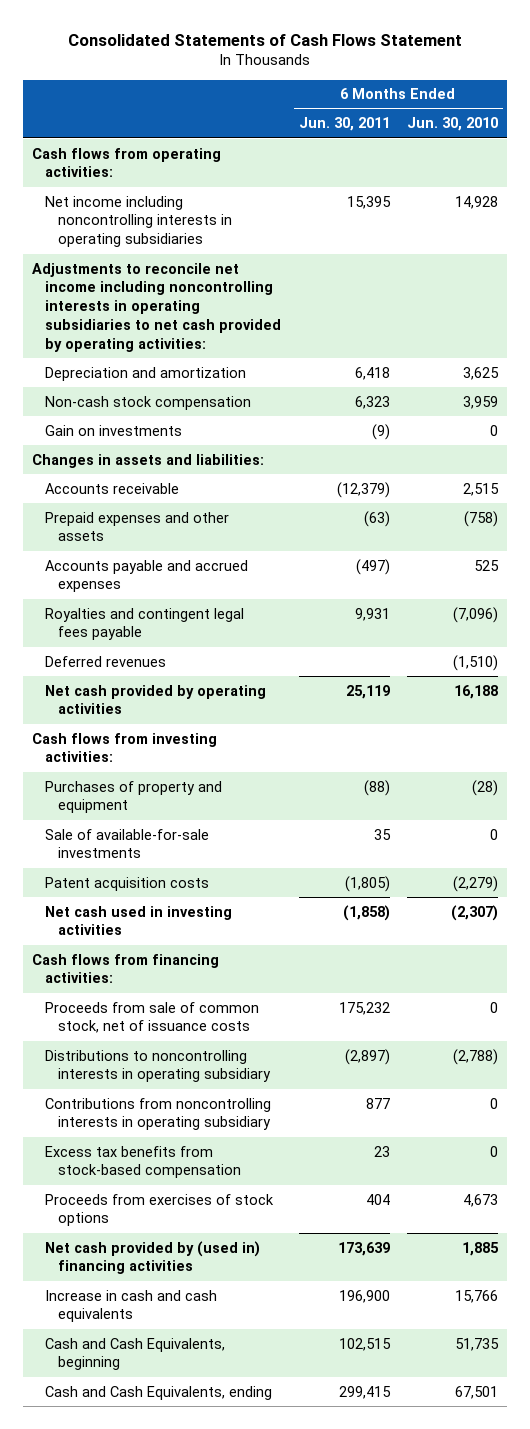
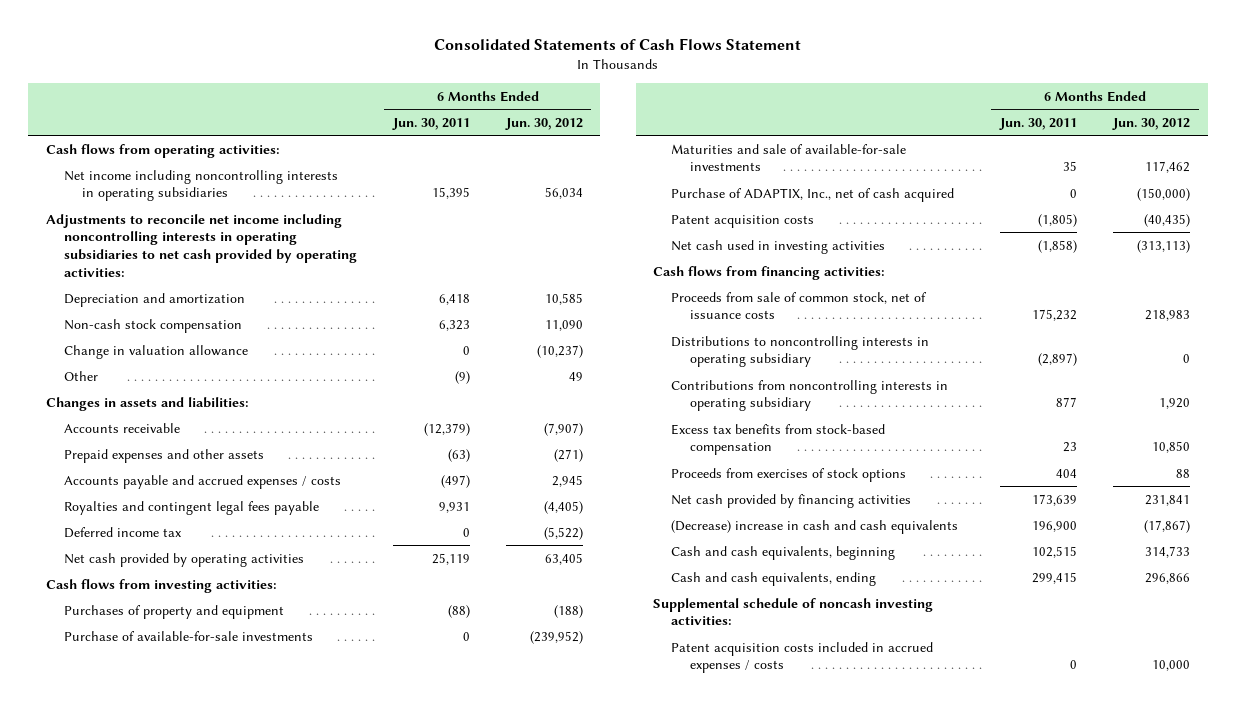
[407,117,499,132] Jun. 30, 2010 -> none
none -> [504,117,583,130] Jun. 30, 2012
[44,424,182,436] Gain on investments -> none
none -> [64,344,249,359] Change in valuation allowance
none -> [64,370,99,381] Other
[44,559,248,593] Accounts payable and accrued expenses -> [64,474,342,489] Accounts payable and accrued expenses / costs
[44,655,166,667] Deferred revenues -> none
none -> [64,526,183,538] Deferred income tax
none -> [64,630,314,641] Purchase of available-for-sale investments
[44,828,209,859] Sale of available-for-sale investments -> [671,143,907,172] Maturities and sale of available-for-sale investments
none -> [671,187,955,202] Purchase of ADAPTIX, Inc., net of cash acquired
[44,1240,260,1275] Net cash provided by (used in) financing activities -> [671,493,912,508] Net cash provided by financing activities
[44,1289,217,1323] Increase in cash and cash equivalents -> [671,519,959,534] (Decrease) increase in cash and cash equivalents
[44,1337,225,1371] Cash and Cash Equivalents, beginning -> [671,545,896,560] Cash and cash equivalents, beginning
[44,1385,272,1400] Cash and Cash Equivalents, ending -> [671,571,877,586] Cash and cash equivalents, ending
none -> [653,597,934,626] Supplemental schedule of noncash investing activities:
none -> [671,641,934,674] Patent acquisition costs included in accrued expenses / costs

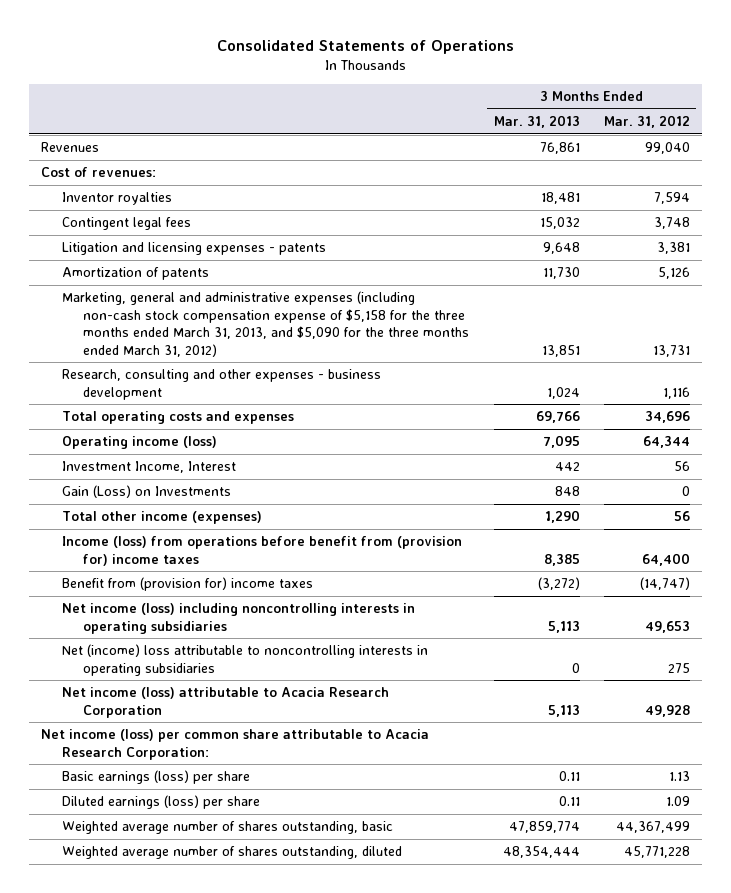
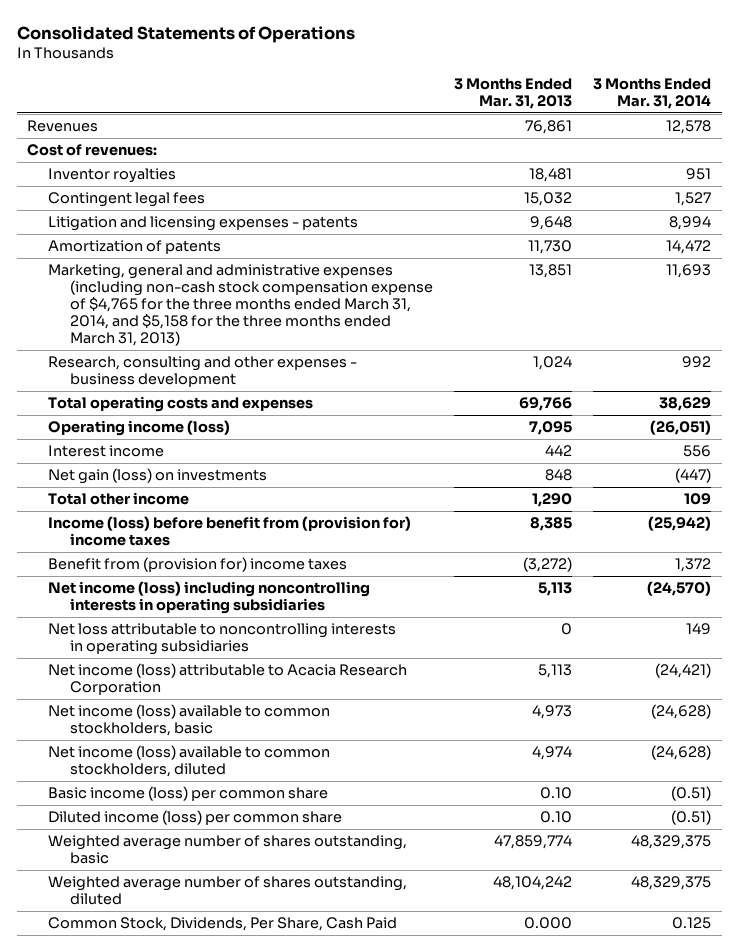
[603,115,690,129] Mar. 31, 2012 -> none
none -> [593,78,712,110] 3 Months Ended Mar. 31, 2014
[62,291,470,357] Marketing, general and administrative expenses (including non-cash stock compensation expense of $5,158 for the three months ended March 31, 2013, and $5,090 for the three months ended March 31, 2012) -> [48,263,433,347] Marketing, general and administrative expenses (including non-cash stock compensation expense of $4,765 for the three months ended March 31, 2014, and $5,158 for the three months ended March 31, 2013)
[62,461,237,474] Investment Income, Interest -> [48,444,165,457] Interest income
[62,485,232,499] Gain (Loss) on Investments -> [48,467,268,484] Net gain (loss) on investments
[62,511,263,525] Total other income (expenses) -> [48,491,190,505] Total other income
[62,536,463,566] Income (loss) from operations before benefit from (provision for) income taxes -> [48,515,412,546] Income (loss) before benefit from (provision for) income taxes
[62,644,429,676] Net (income) loss attributable to noncontrolling interests in operating subsidiaries -> [48,622,397,655] Net loss attributable to noncontrolling interests in operating subsidiaries
[41,729,430,760] Net income (loss) per common share attributable to Acacia Research Corporation: -> none
none -> [48,703,331,736] Net income (loss) available to common stockholders, basic
none -> [48,744,331,777] Net income (loss) available to common stockholders, diluted
[62,770,251,785] Basic earnings (loss) per share -> [48,785,329,801] Basic income (loss) per common share
[558,771,580,782] 0.11 -> [539,786,572,799] 0.10
[62,795,261,810] Diluted earnings (loss) per share -> [48,809,343,825] Diluted income (loss) per common share
[558,796,580,807] 0.11 -> [539,810,572,823] 0.10
[502,846,580,859] 48,354,444 -> [492,875,572,890] 48,104,242
none -> [48,916,398,931] Common Stock, Dividends, Per Share, Cash Paid

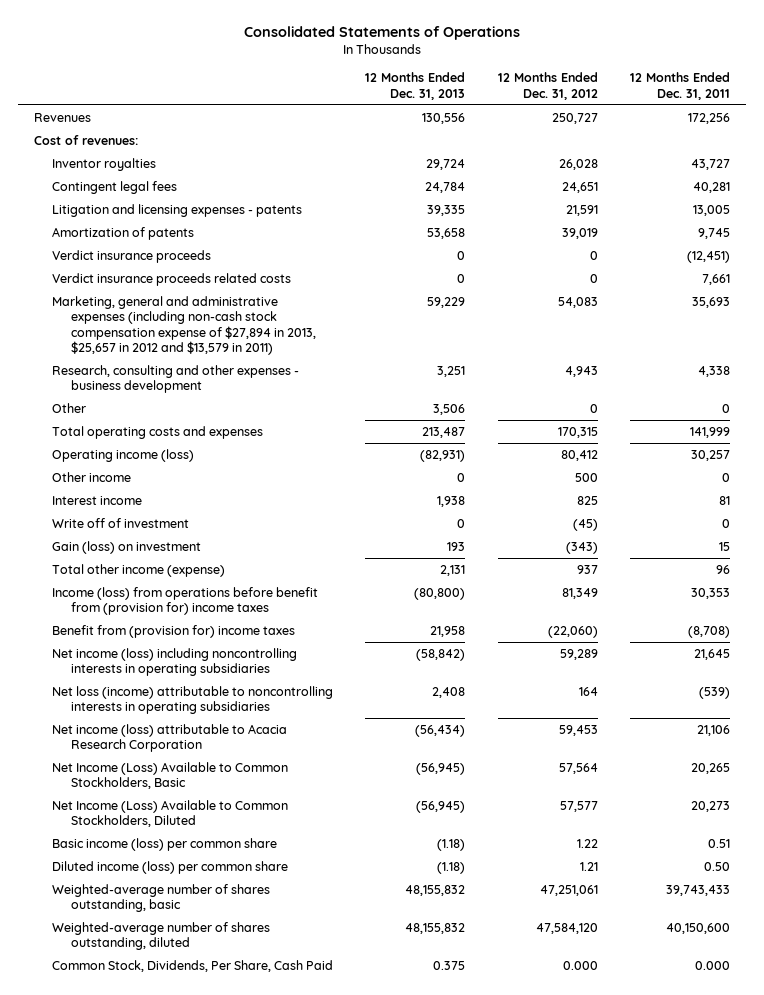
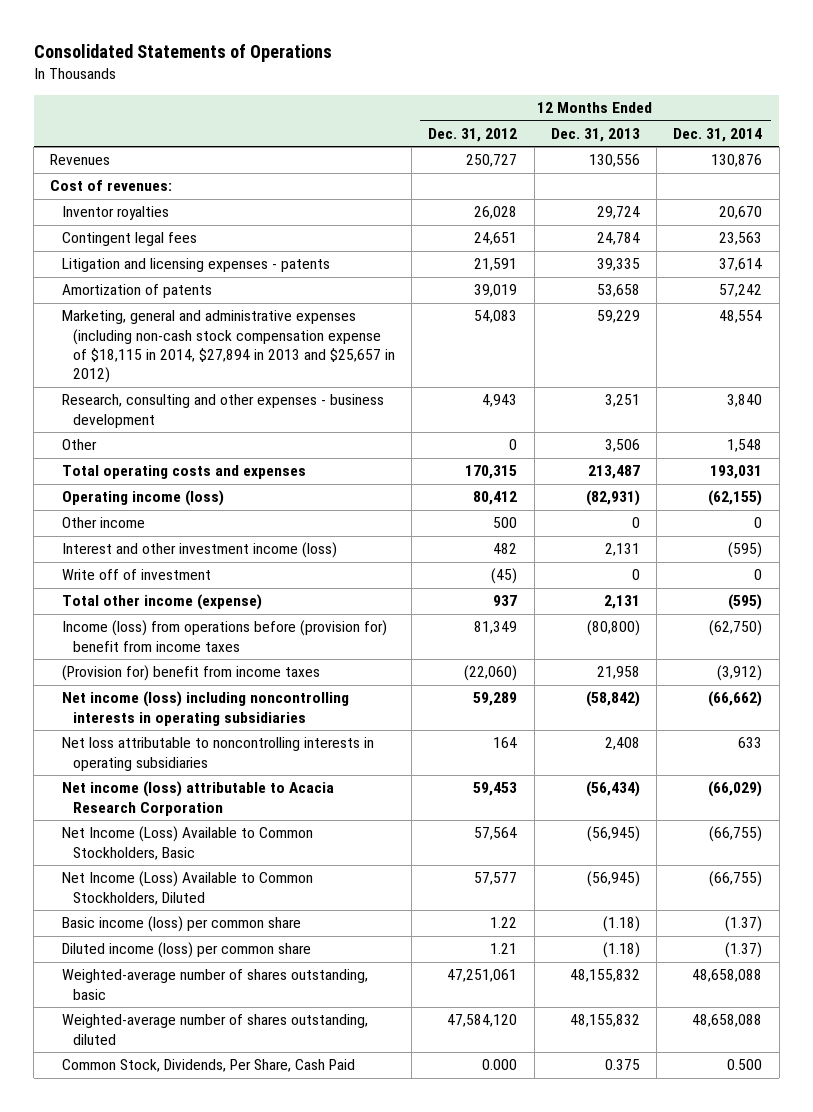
[630,72,731,100] 12 Months Ended Dec. 31, 2011 -> none
none -> [673,128,763,143] Dec. 31, 2014
[52,249,212,263] Verdict insurance proceeds -> none
[52,272,292,286] Verdict insurance proceeds related costs -> none
[52,295,316,356] Marketing, general and administrative expenses (including non-cash stock compensation expense of $27,894 in 2013, $25,657 in 2012 and $13,579 in 2011) -> [61,310,395,384] Marketing, general and administrative expenses (including non-cash stock compensation expense of $18,115 in 2014, $27,894 in 2013 and $25,657 in 2012)
[52,495,143,505] Interest income -> [61,542,337,559] Interest and other investment income (loss)
[437,495,466,507] 1,938 -> [604,543,640,557] 2,131
[576,495,598,505] 825 -> [493,543,518,555] 482
[52,540,202,554] Gain (loss) on investment -> none
[52,586,319,616] Income (loss) from operations before benefit from (provision for) income taxes -> [61,620,387,652] Income (loss) from operations before (provision for) benefit from income taxes
[52,624,296,638] Benefit from (provision for) income taxes -> [61,665,320,682] (Provision for) benefit from income taxes
[52,685,334,715] Net loss (income) attributable to noncontrolling interests in operating subsidiaries -> [61,737,374,771] Net loss attributable to noncontrolling interests in operating subsidiaries

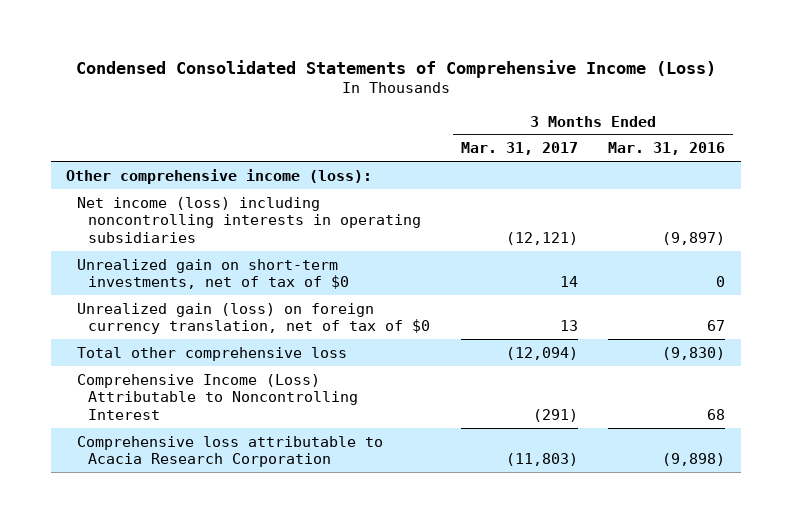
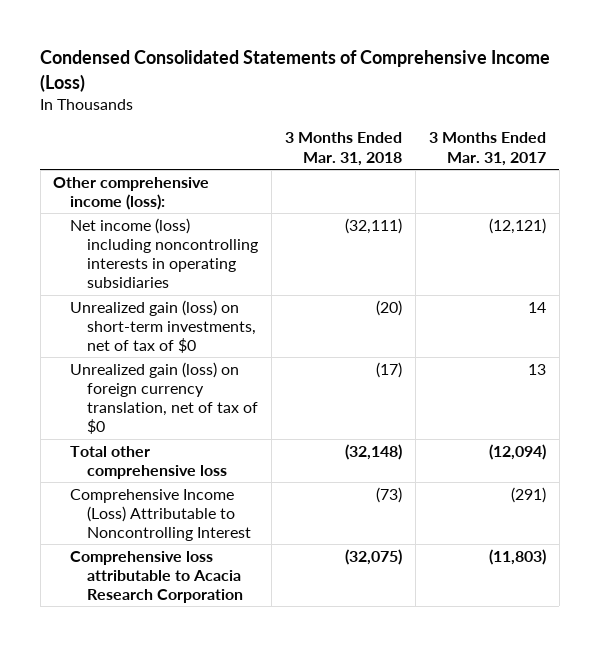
[608,142,726,156] Mar. 31, 2016 -> none
none -> [284,132,402,166] 3 Months Ended Mar. 31, 2018
[77,258,350,290] Unrealized gain on short-term investments, net of tax of $0 -> [70,299,257,354] Unrealized gain (loss) on short-term investments, net of tax of $0

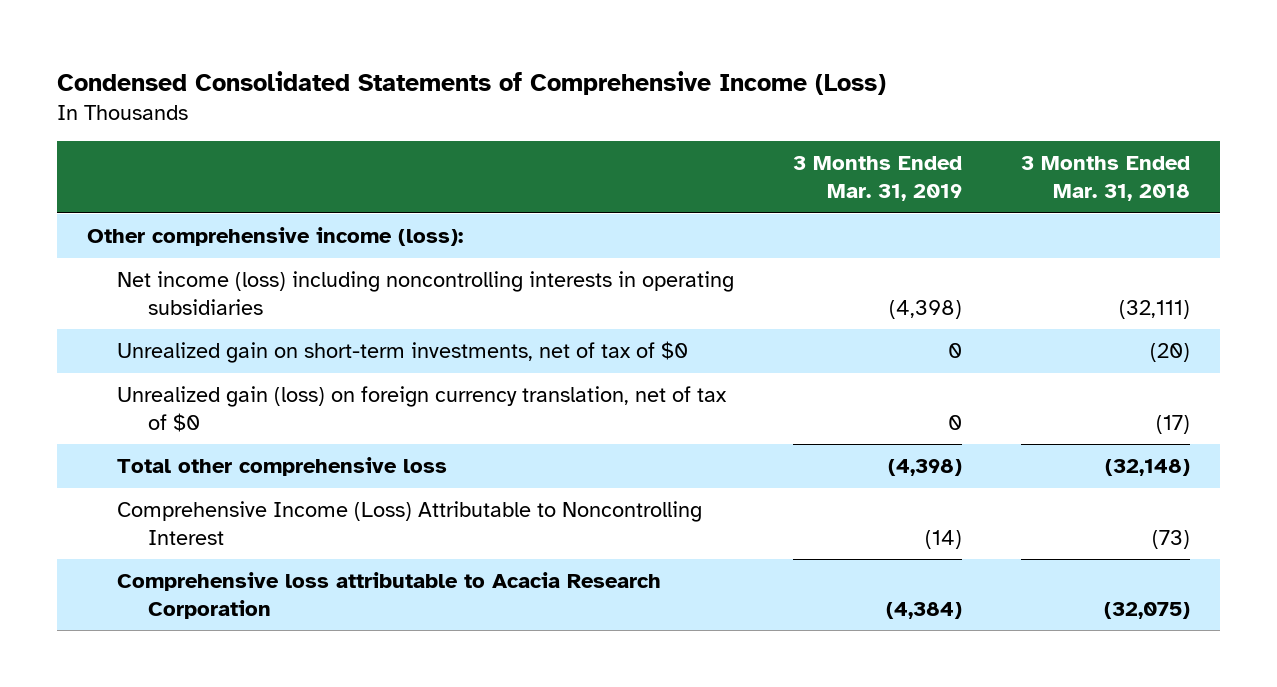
[428,132,546,166] 3 Months Ended Mar. 31, 2017 -> none
none -> [793,156,963,202] 3 Months Ended Mar. 31, 2019
[70,299,257,354] Unrealized gain (loss) on short-term investments, net of tax of $0 -> [117,341,689,364] Unrealized gain on short-term investments, net of tax of $0

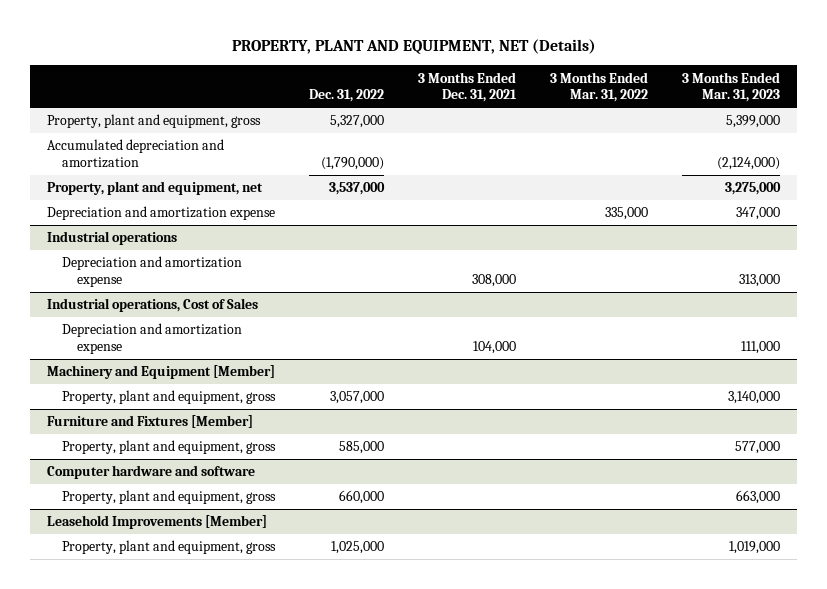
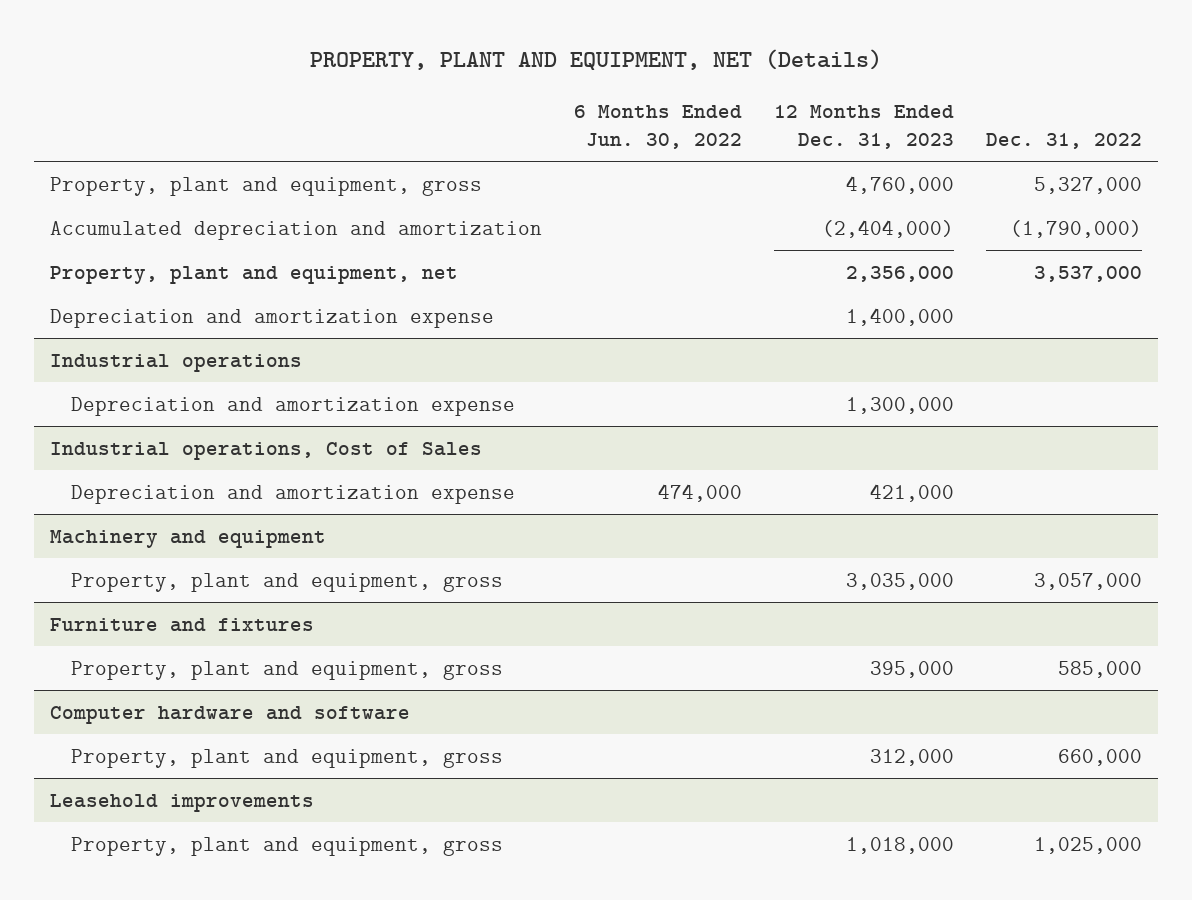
[418,71,518,103] 3 Months Ended Dec. 31, 2021 -> none
[550,71,649,103] 3 Months Ended Mar. 31, 2022 -> none
[682,71,781,103] 3 Months Ended Mar. 31, 2023 -> none
none -> [573,104,742,149] 6 Months Ended Jun. 30, 2022
none -> [773,104,954,149] 12 Months Ended Dec. 31, 2023
[46,365,275,380] Machinery and Equipment [Member] -> [49,529,326,548] Machinery and equipment
[46,415,253,429] Furniture and Fixtures [Member] -> [49,617,314,632] Furniture and fixtures
[46,515,267,530] Leasehold Improvements [Member] -> [49,793,314,812] Leasehold improvements

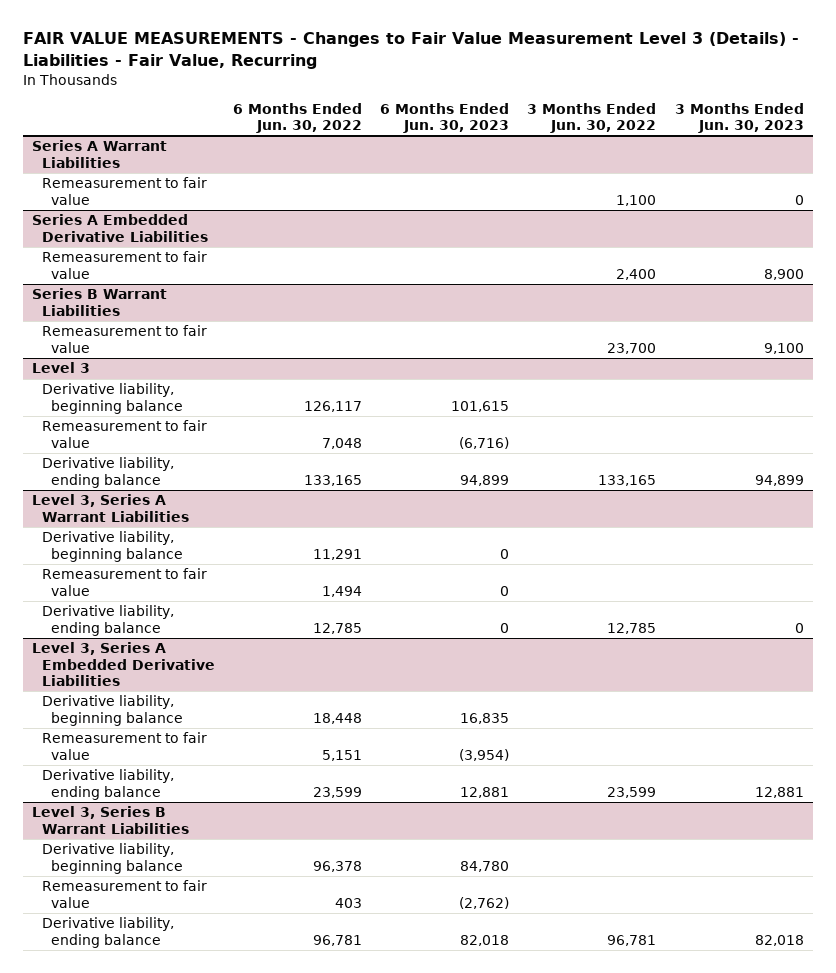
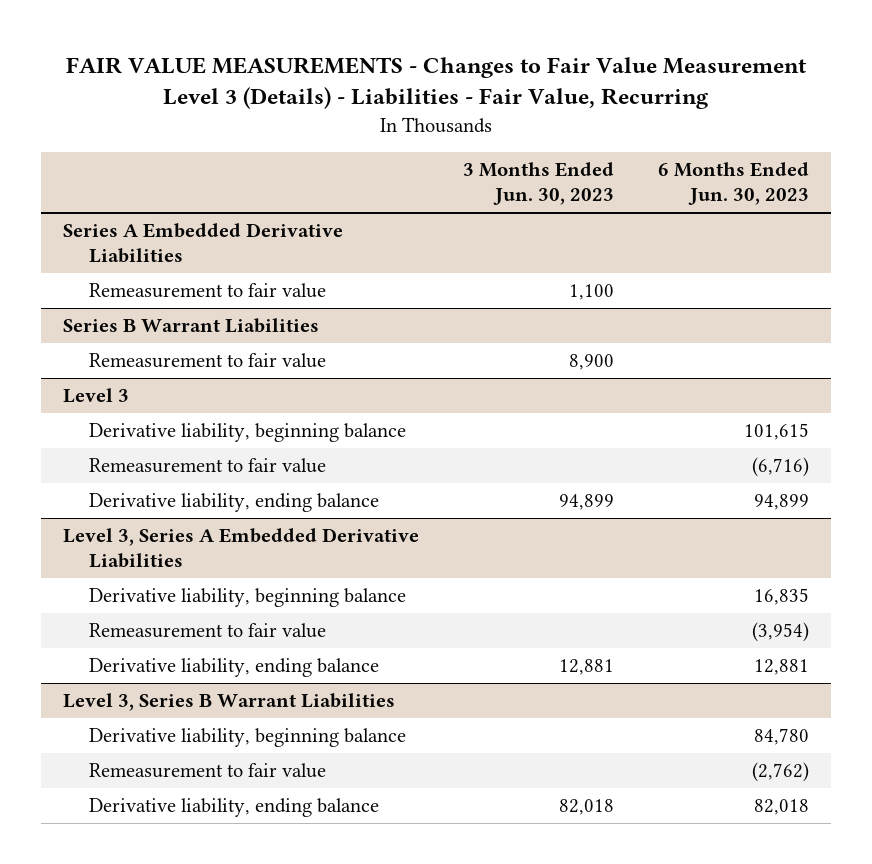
[232,102,362,134] 6 Months Ended Jun. 30, 2022 -> none
[527,102,657,134] 3 Months Ended Jun. 30, 2022 -> none
[31,140,167,168] Series A Warrant Liabilities -> none
[41,177,207,205] Remeasurement to fair value -> none
[763,268,804,280] 8,900 -> [569,283,615,300] 1,100
[763,342,804,354] 9,100 -> [569,353,615,370] 8,900
[31,494,189,522] Level 3, Series A Warrant Liabilities -> none
[41,531,184,562] Derivative liability, beginning balance -> none
[41,568,207,596] Remeasurement to fair value -> none
[41,605,174,636] Derivative liability, ending balance -> none

